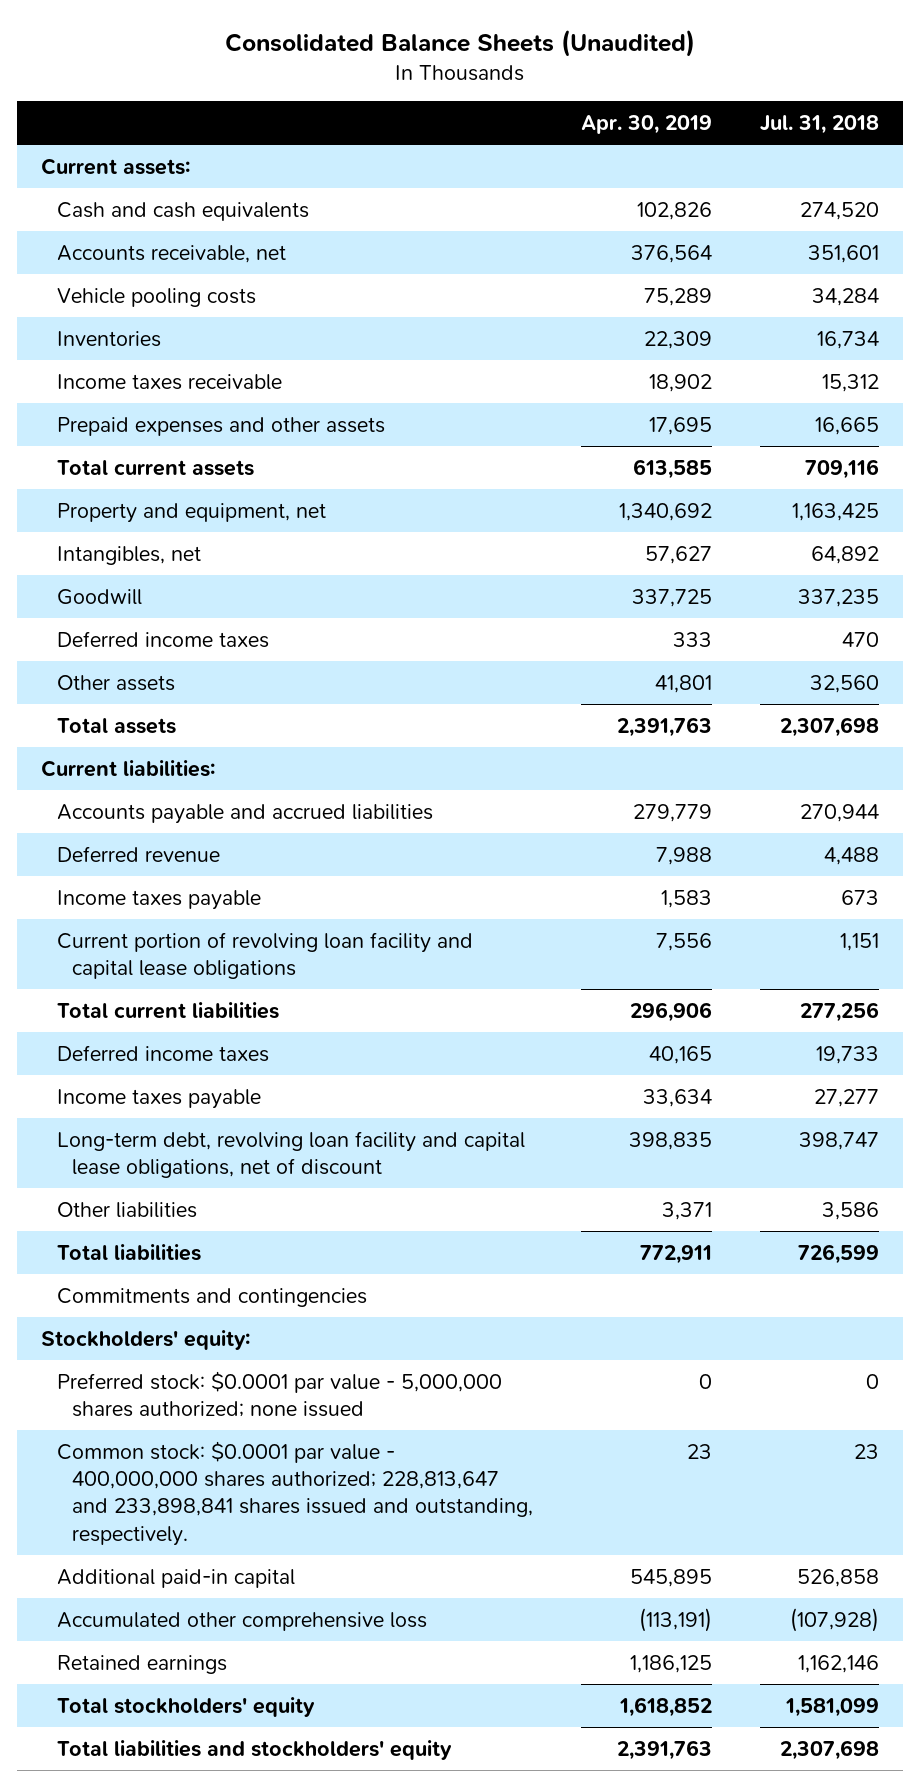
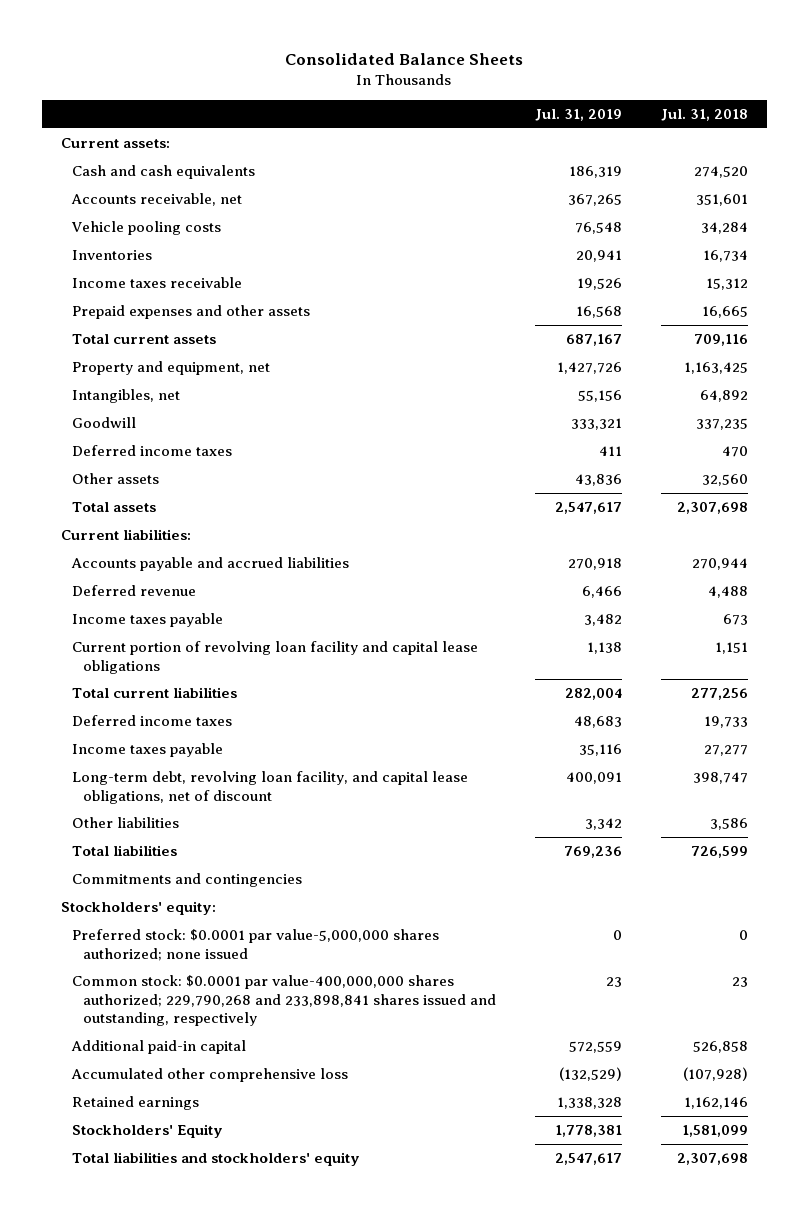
[225,28,696,57] Consolidated Balance Sheets (Unaudited) -> [285,52,524,65] Consolidated Balance Sheets
[580,114,712,134] Apr. 30, 2019 -> none
none -> [534,108,622,121] Jul. 31, 2019
[56,1130,525,1178] Long-term debt, revolving loan facility and capital lease obligations, net of discount -> [71,771,468,804] Long-term debt, revolving loan facility, and capital lease obligations, net of discount
[56,1370,502,1417] Preferred stock: $0.0001 par value - 5,000,000 shares authorized; none issued -> [71,929,439,961] Preferred stock: $0.0001 par value-5,000,000 shares authorized; none issued
[56,1440,533,1546] Common stock: $0.0001 par value - 400,000,000 shares authorized; 228,813,647 and 233,898,841 shares issued and outstanding, respectively. -> [71,975,497,1027] Common stock: $0.0001 par value-400,000,000 shares authorized; 229,790,268 and 233,898,841 shares issued and outstanding, respectively
[56,1696,315,1717] Total stockholders' equity -> [71,1124,223,1139] Stockholders' Equity

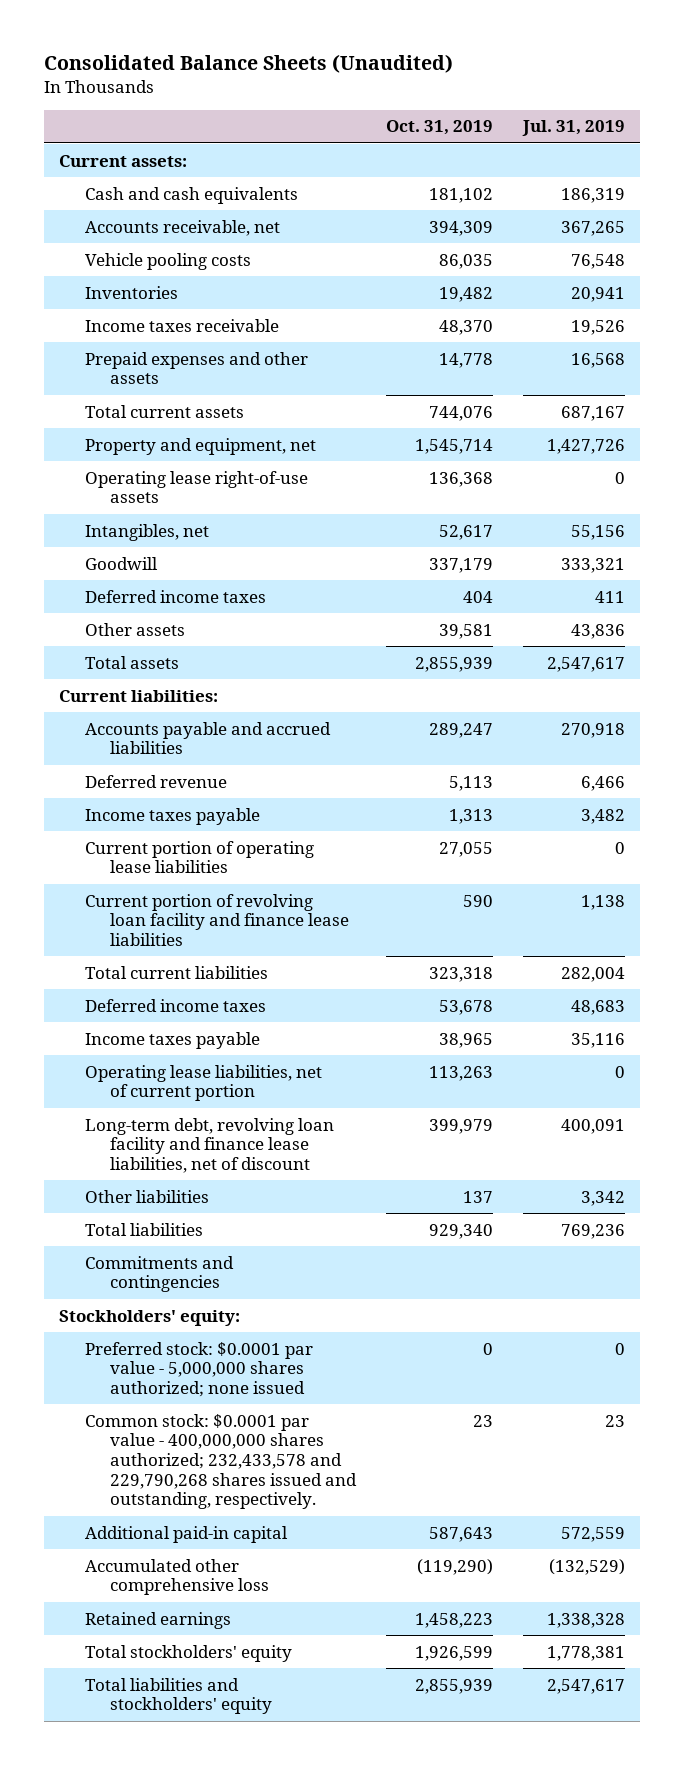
[285,52,524,65] Consolidated Balance Sheets -> [43,54,453,74] Consolidated Balance Sheets (Unaudited)
[660,108,748,121] Jul. 31, 2018 -> none
none -> [386,120,494,136] Oct. 31, 2019
none -> [84,470,308,504] Operating lease right-of-use assets
none -> [84,840,314,874] Current portion of operating lease liabilities
[71,641,478,674] Current portion of revolving loan facility and capital lease obligations -> [84,893,350,946] Current portion of revolving loan facility and finance lease liabilities
none -> [84,1064,322,1102] Operating lease liabilities, net of current portion
[71,771,468,804] Long-term debt, revolving loan facility, and capital lease obligations, net of discount -> [84,1117,334,1173] Long-term debt, revolving loan facility and finance lease liabilities, net of discount
[71,929,439,961] Preferred stock: $0.0001 par value-5,000,000 shares authorized; none issued -> [84,1341,313,1397] Preferred stock: $0.0001 par value - 5,000,000 shares authorized; none issued
[71,975,497,1027] Common stock: $0.0001 par value-400,000,000 shares authorized; 229,790,268 and 233,898,841 shares issued and outstanding, respectively -> [84,1413,358,1510] Common stock: $0.0001 par value - 400,000,000 shares authorized; 232,433,578 and 229,790,268 shares issued and outstanding, respectively.
[71,1124,223,1139] Stockholders' Equity -> [84,1644,292,1662] Total stockholders' equity

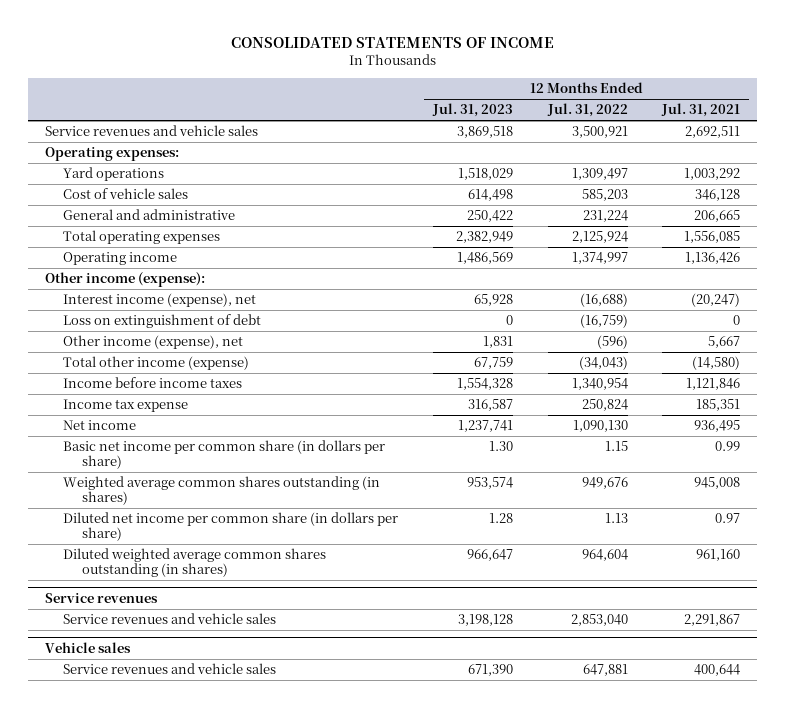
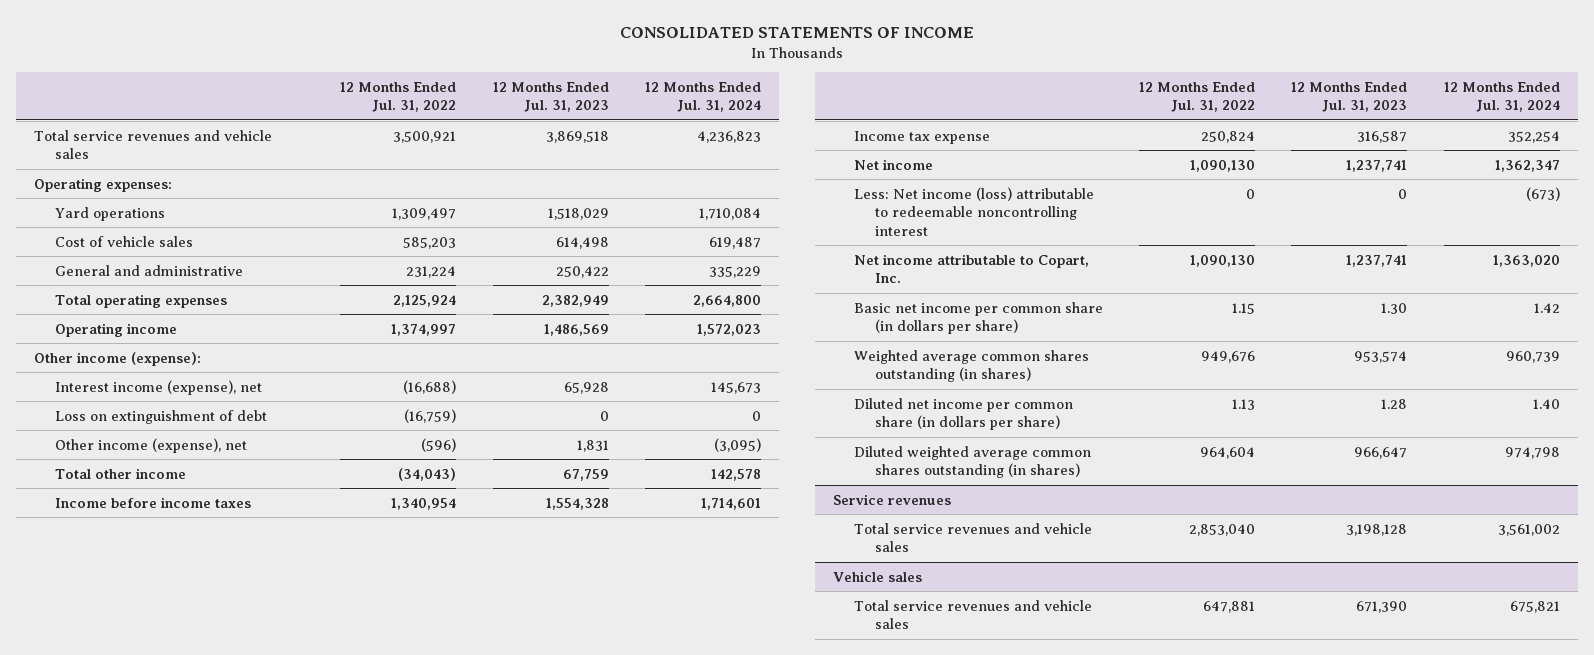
[661,103,741,118] Jul. 31, 2021 -> none
none -> [644,81,761,113] 12 Months Ended Jul. 31, 2024
[45,125,259,137] Service revenues and vehicle sales -> [34,129,273,160] Total service revenues and vehicle sales
[63,356,250,371] Total other income (expense) -> [55,467,187,479] Total other income
none -> [854,186,1095,236] Less: Net income (loss) attributable to redeemable noncontrolling interest
none -> [854,253,1090,284] Net income attributable to Copart, Inc.
[63,613,277,625] Service revenues and vehicle sales -> [854,522,1093,553] Total service revenues and vehicle sales
[63,663,277,675] Service revenues and vehicle sales -> [854,599,1093,630] Total service revenues and vehicle sales

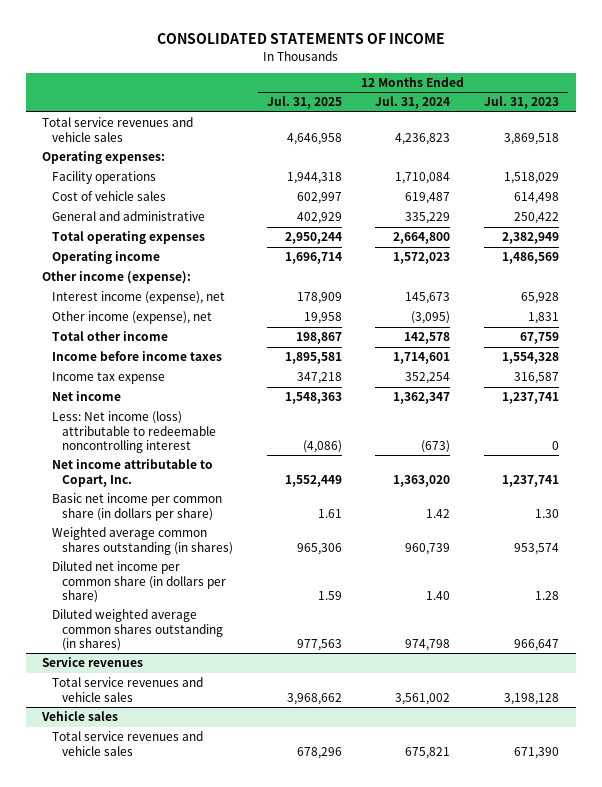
[340,81,457,113] 12 Months Ended Jul. 31, 2022 -> none
none -> [266,96,342,110] Jul. 31, 2025
[55,206,166,221] Yard operations -> [52,171,157,185] Facility operations
[55,409,268,424] Loss on extinguishment of debt -> none

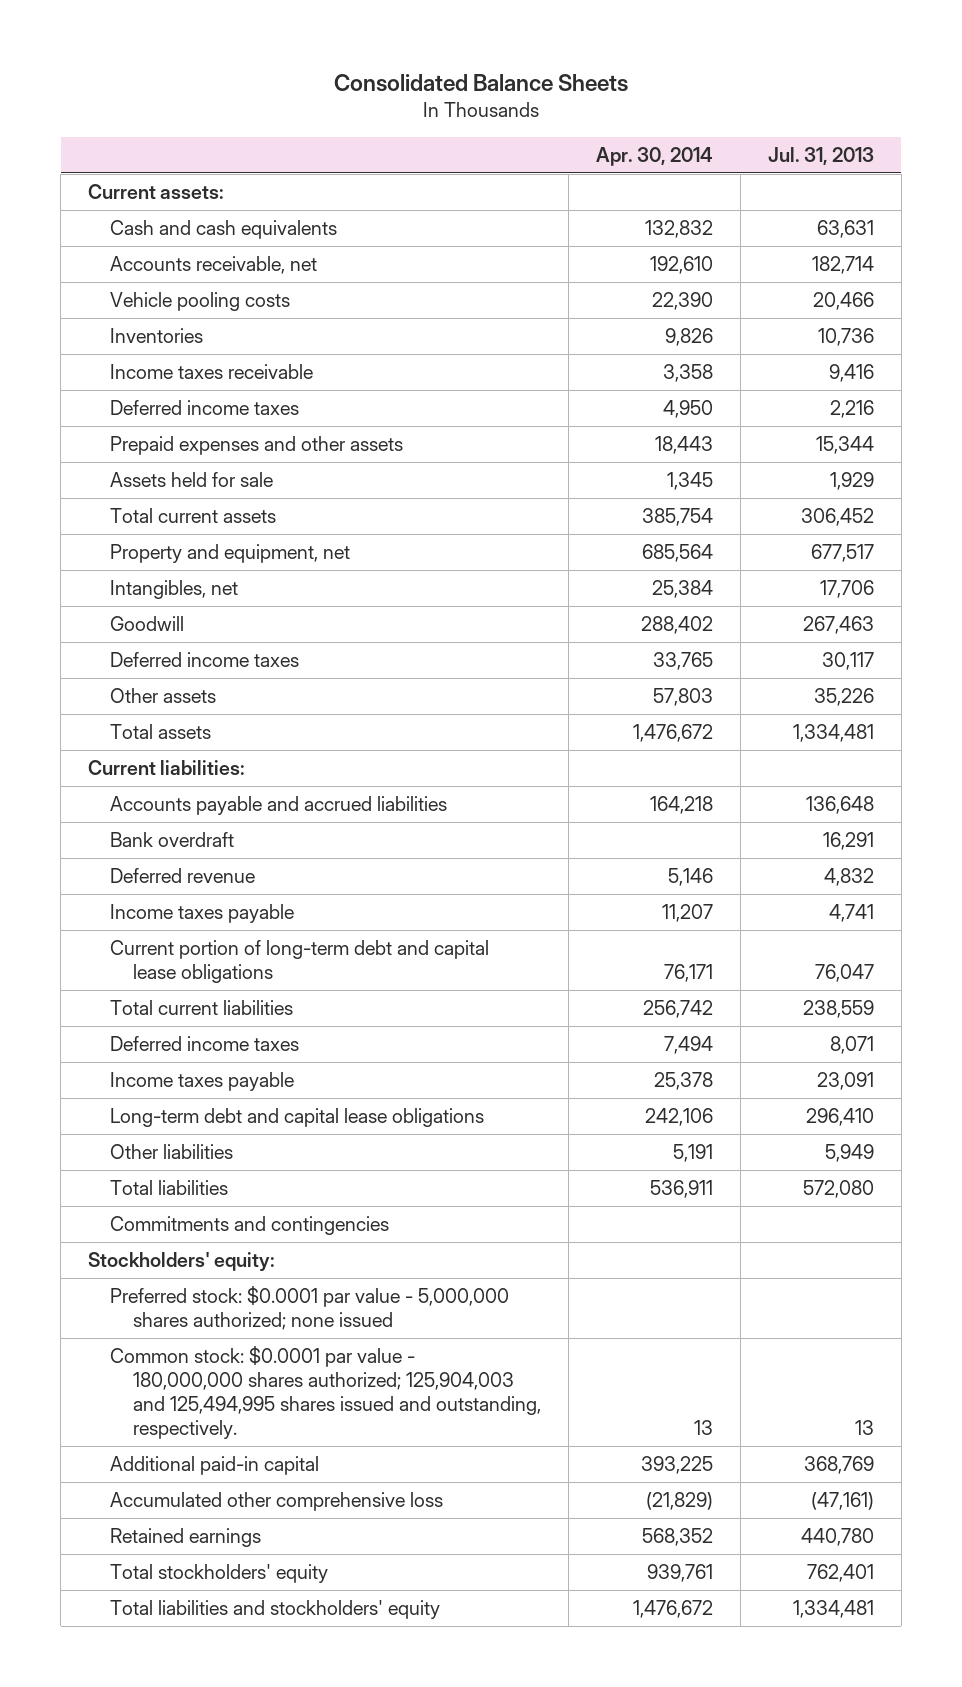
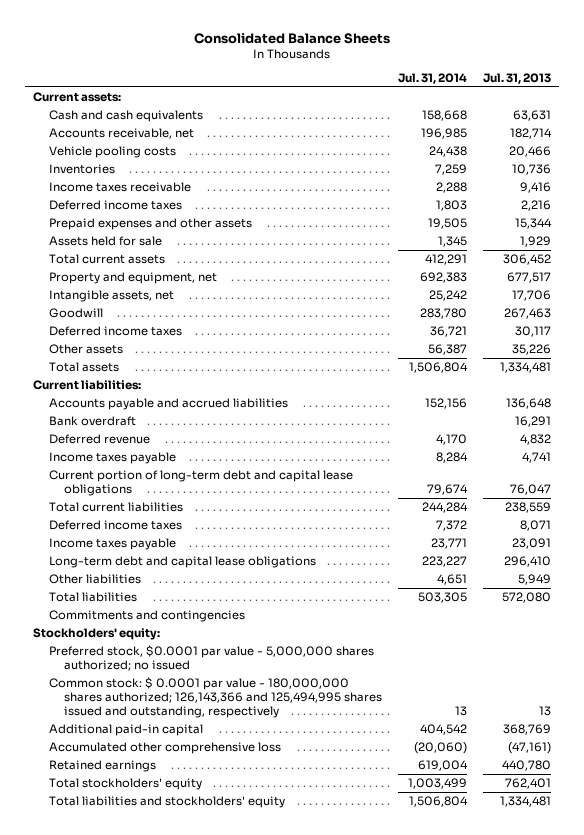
[595,146,713,166] Apr. 30, 2014 -> none
none -> [398,73,468,85] Jul. 31, 2014
[110,580,239,600] Intangibles, net -> [48,290,174,303] Intangible assets, net
[110,1286,510,1331] Preferred stock: $0.0001 par value - 5,000,000 shares authorized; none issued -> [48,645,374,672] Preferred stock, $0.0001 par value - 5,000,000 shares authorized; no issued
[110,1346,541,1439] Common stock: $0.0001 par value - 180,000,000 shares authorized; 125,904,003 and 125,494,995 shares issued and outstanding, respectively. -> [48,677,383,719] Common stock: $ 0.0001 par value - 180,000,000 shares authorized; 126,143,366 and 125,494,995 shares issued and outstanding, respectively

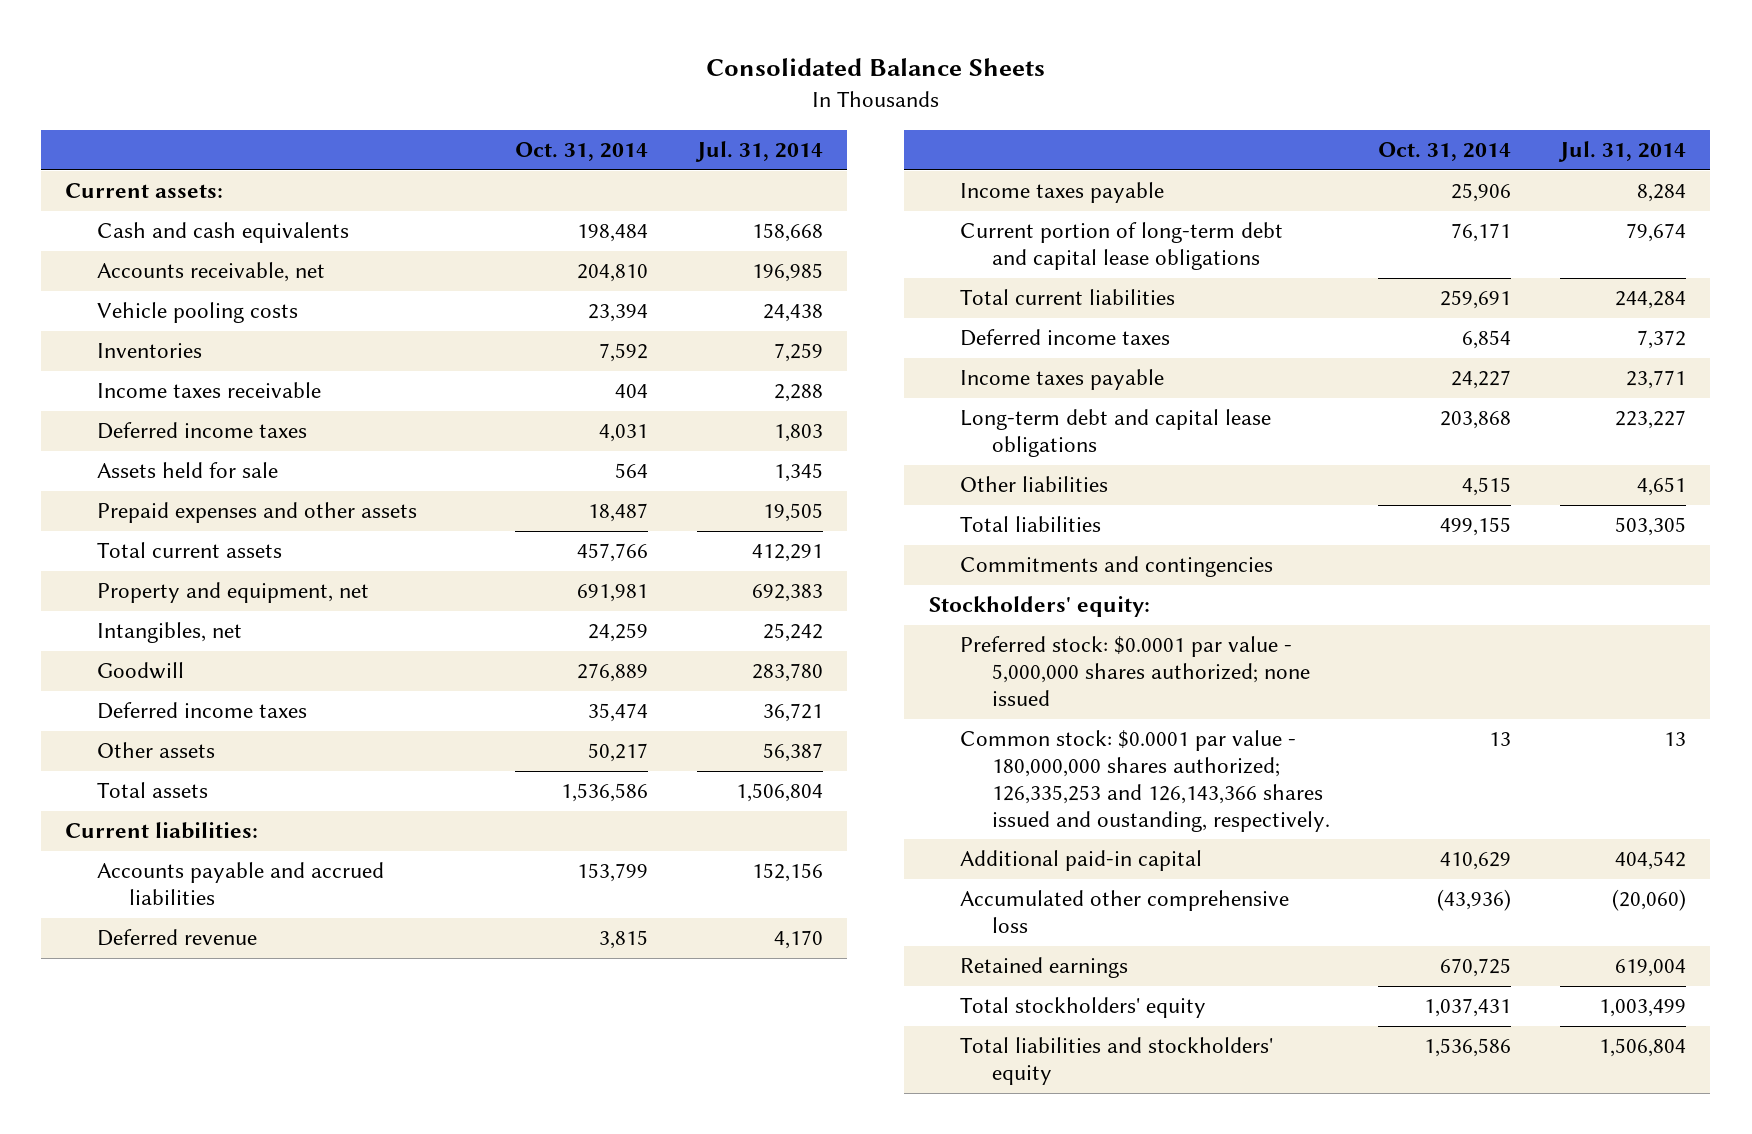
[483,73,552,85] Jul. 31, 2013 -> none
none -> [515,142,649,162] Oct. 31, 2014
[48,218,252,231] Prepaid expenses and other assets -> [97,502,418,524] Prepaid expenses and other assets
[48,290,174,303] Intangible assets, net -> [97,622,243,644] Intangibles, net
[48,416,136,427] Bank overdraft -> none
[48,645,374,672] Preferred stock, $0.0001 par value - 5,000,000 shares authorized; no issued -> [960,636,1310,706] Preferred stock: $0.0001 par value - 5,000,000 shares authorized; none issued
[48,677,383,719] Common stock: $ 0.0001 par value - 180,000,000 shares authorized; 126,143,366 and 125,494,995 shares issued and outstanding, respectively -> [960,730,1330,832] Common stock: $0.0001 par value - 180,000,000 shares authorized; 126,335,253 and 126,143,366 shares issued and oustanding, respectively.

